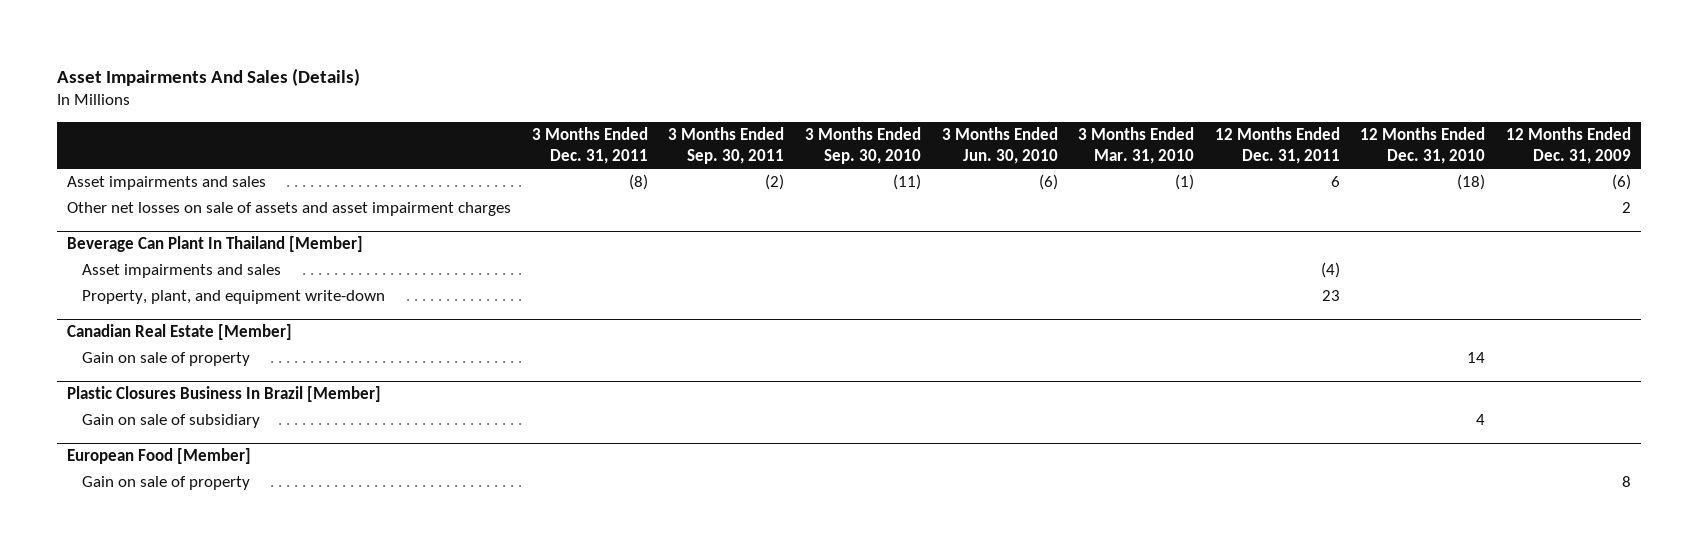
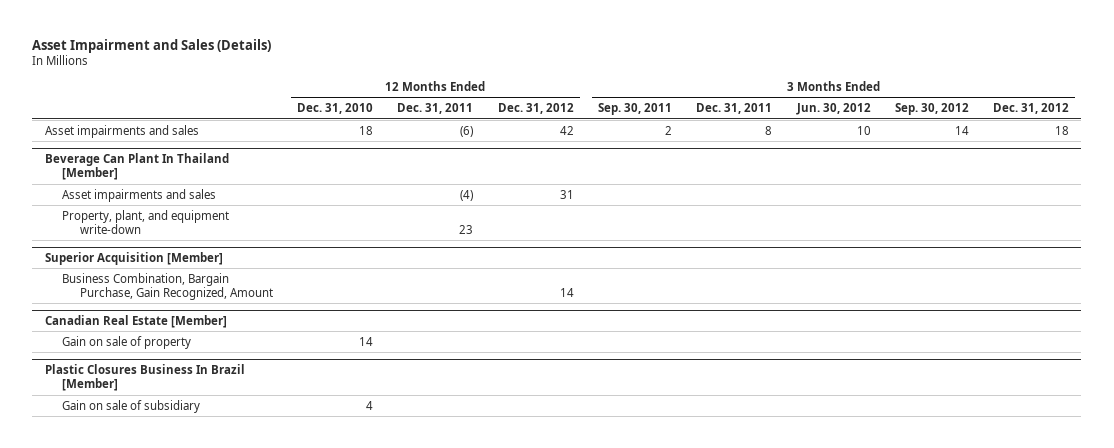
[57,67,361,86] Asset Impairments And Sales (Details) -> [32,38,272,53] Asset Impairment and Sales (Details)
[805,127,922,164] 3 Months Ended Sep. 30, 2010 -> none
[941,127,1058,164] 3 Months Ended Jun. 30, 2010 -> none
[1078,127,1195,164] 3 Months Ended Mar. 31, 2010 -> none
[1505,127,1631,164] 12 Months Ended Dec. 31, 2009 -> none
none -> [497,103,574,115] Dec. 31, 2012
none -> [795,103,871,116] Jun. 30, 2012
none -> [894,103,969,116] Sep. 30, 2012
none -> [993,103,1070,115] Dec. 31, 2012
[67,202,512,217] Other net losses on sale of assets and asset impairment charges -> none
[628,174,648,191] (8) -> [765,125,773,135] 8
[765,174,785,191] (2) -> [664,125,672,135] 2
[1330,176,1340,188] 6 -> [460,125,474,137] (6)
[1457,174,1486,191] (18) -> [359,125,374,135] 18
none -> [44,251,223,265] Superior Acquisition [Member]
none -> [62,272,273,300] Business Combination, Bargain Purchase, Gain Recognized, Amount
[67,448,252,465] European Food [Member] -> none
[82,476,251,491] Gain on sale of property -> none

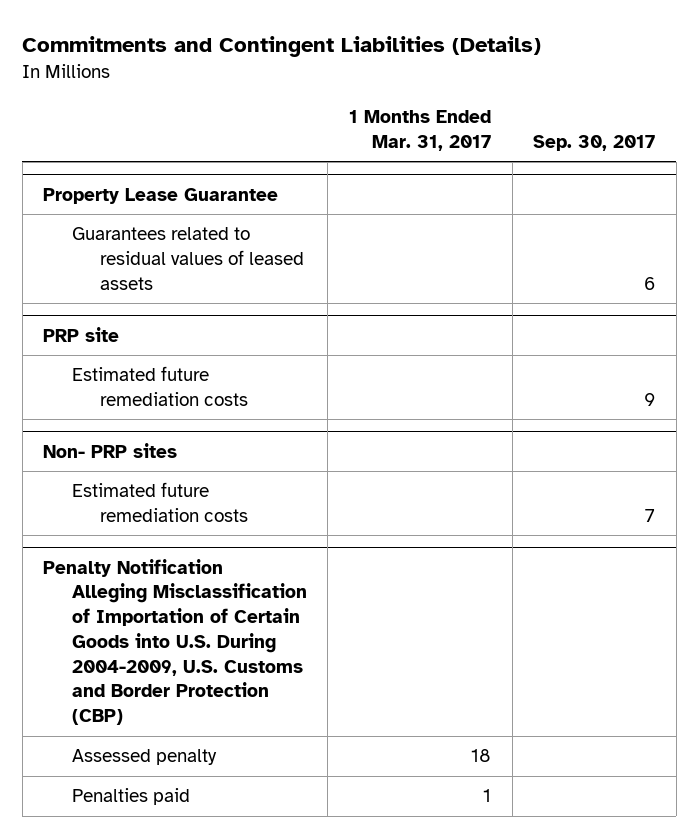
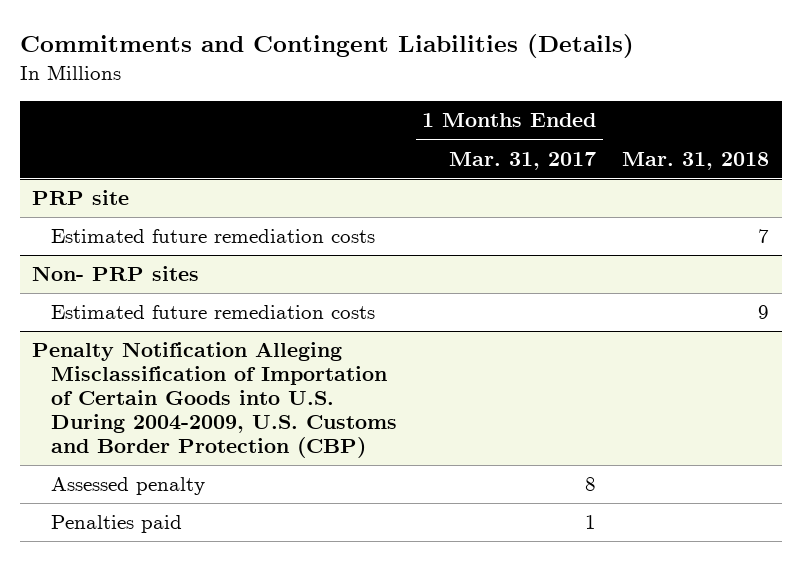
[533,134,656,151] Sep. 30, 2017 -> none
none -> [621,151,769,170] Mar. 31, 2018
[43,187,279,204] Property Lease Guarantee -> none
[71,227,305,290] Guarantees related to residual values of leased assets -> none
[471,749,492,763] 18 -> [585,477,597,492] 8

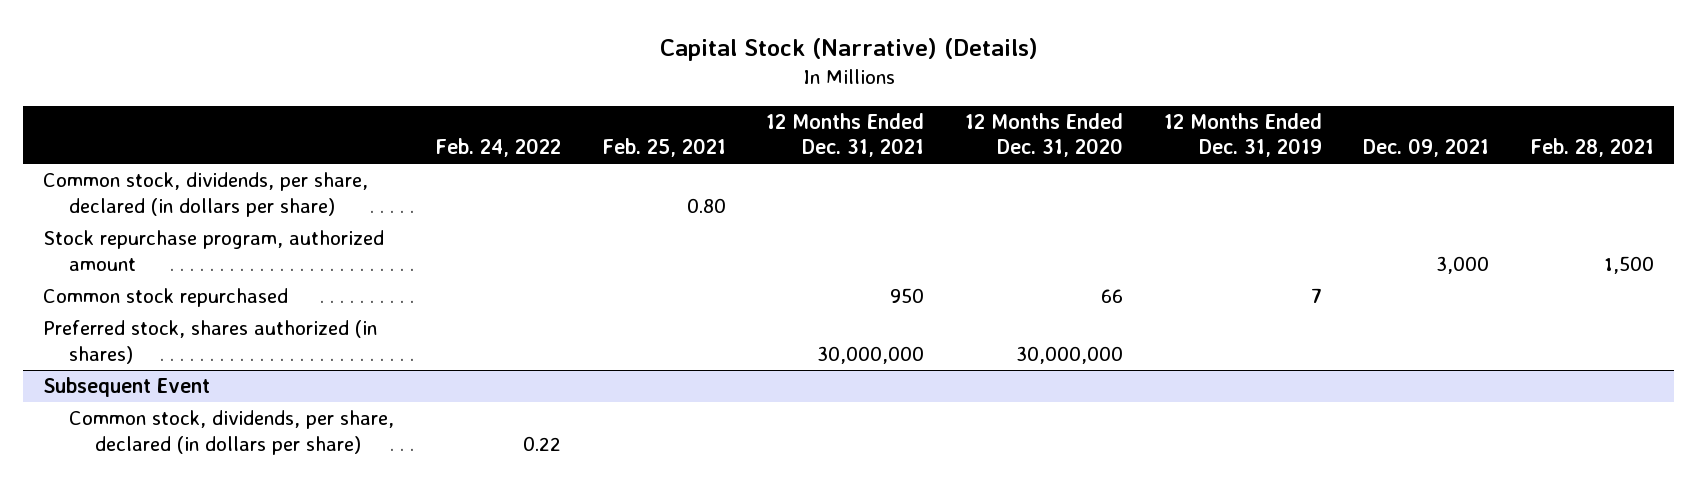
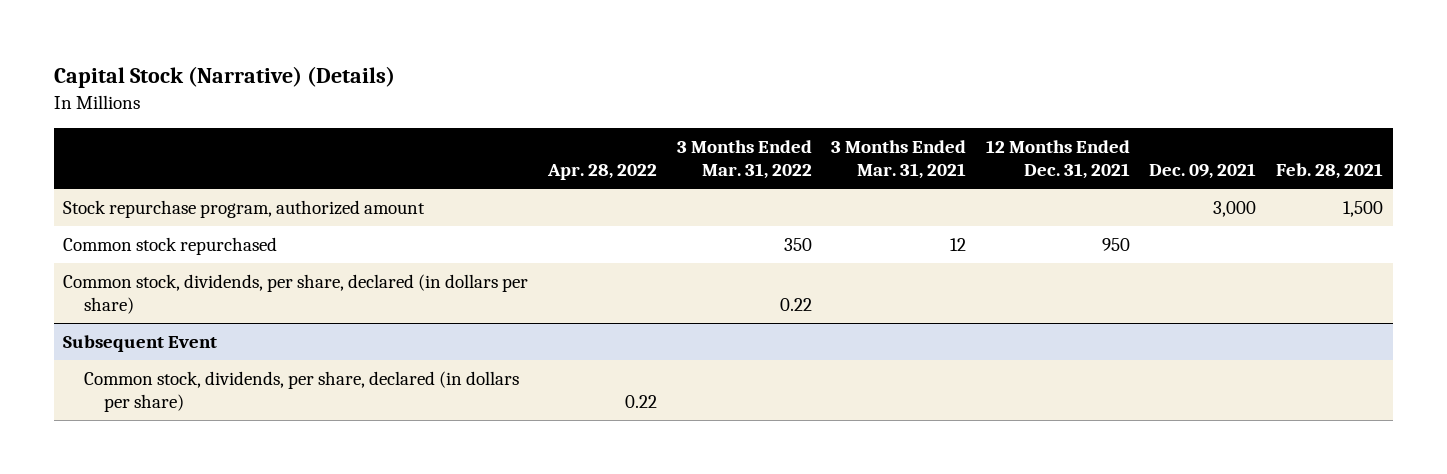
[434,138,561,158] Feb. 24, 2022 -> none
[601,138,726,158] Feb. 25, 2021 -> none
[965,112,1124,158] 12 Months Ended Dec. 31, 2020 -> none
[1164,112,1323,158] 12 Months Ended Dec. 31, 2019 -> none
none -> [547,163,658,180] Apr. 28, 2022
none -> [676,140,812,179] 3 Months Ended Mar. 31, 2022
none -> [831,140,967,179] 3 Months Ended Mar. 31, 2021
[43,320,378,364] Preferred stock, shares authorized (in shares) -> none
[43,172,369,217] Common stock, dividends, per share, declared (in dollars per share) -> [63,274,529,314] Common stock, dividends, per share, declared (in dollars per share)

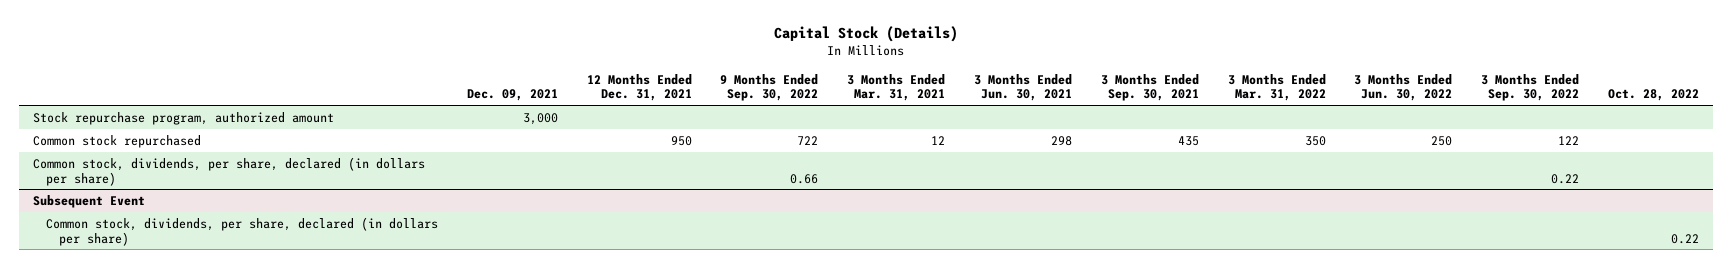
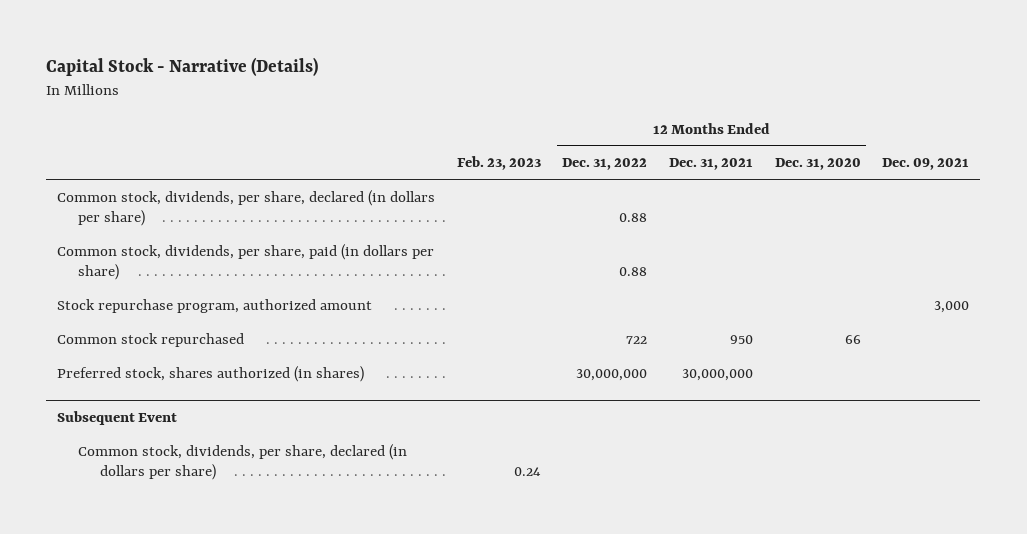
[774,26,959,43] Capital Stock (Details) -> [46,57,319,77] Capital Stock - Narrative (Details)
[720,73,819,102] 9 Months Ended Sep. 30, 2022 -> none
[847,73,946,102] 3 Months Ended Mar. 31, 2021 -> none
[974,73,1073,102] 3 Months Ended Jun. 30, 2021 -> none
[1100,73,1199,102] 3 Months Ended Sep. 30, 2021 -> none
[1227,73,1326,102] 3 Months Ended Mar. 31, 2022 -> none
[1354,73,1453,102] 3 Months Ended Jun. 30, 2022 -> none
[1481,73,1580,102] 3 Months Ended Sep. 30, 2022 -> none
[1608,89,1700,102] Oct. 28, 2022 -> none
none -> [456,156,541,171] Feb. 23, 2023
none -> [562,158,648,171] Dec. 31, 2022
none -> [774,158,861,171] Dec. 31, 2020
[33,156,426,186] Common stock, dividends, per share, declared (in dollars per share) -> [57,189,436,226] Common stock, dividends, per share, declared (in dollars per share)
none -> [57,243,435,280] Common stock, dividends, per share, paid (in dollars per share)
none -> [57,365,365,382] Preferred stock, shares authorized (in shares)

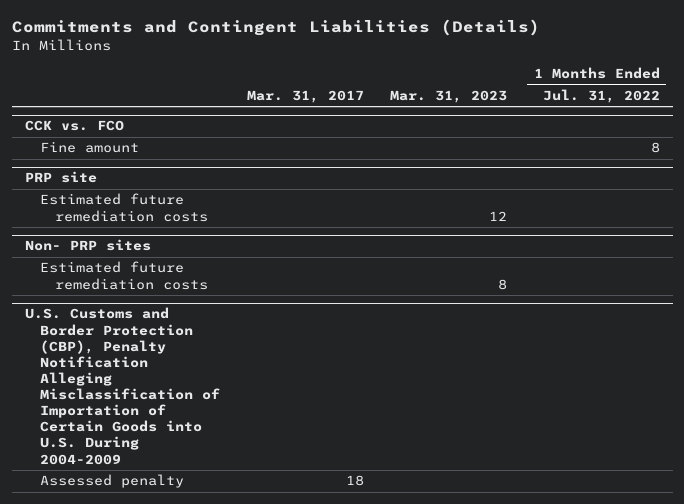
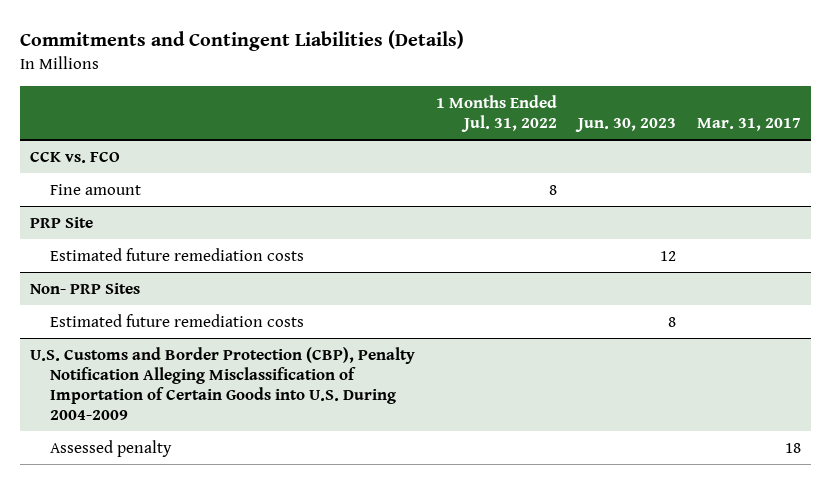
[390,90,508,104] Mar. 31, 2023 -> none
none -> [574,117,676,132] Jun. 30, 2023
[24,171,97,184] PRP site -> [30,216,94,228] PRP Site
[24,239,151,252] Non- PRP sites -> [30,282,141,294] Non- PRP Sites

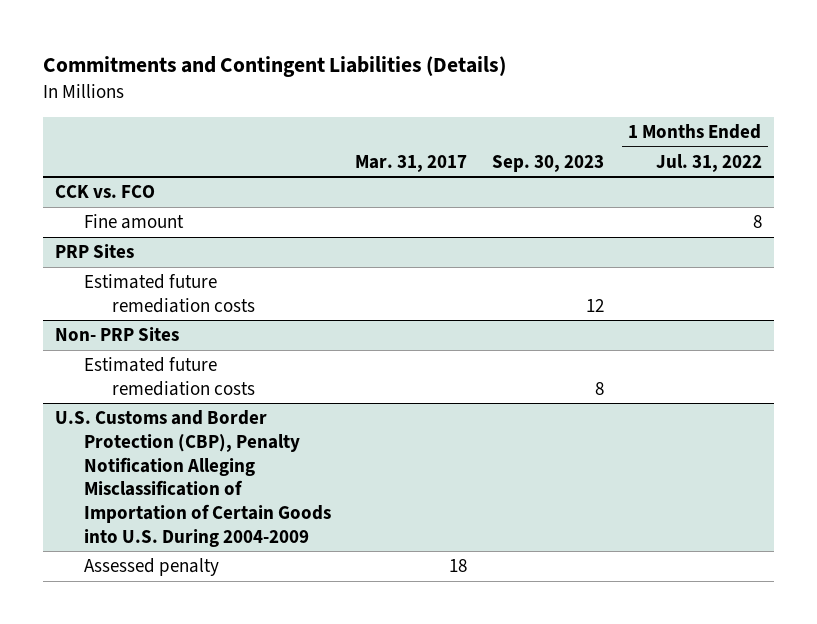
[574,117,676,132] Jun. 30, 2023 -> none
none -> [491,154,604,172] Sep. 30, 2023
[30,216,94,228] PRP Site -> [55,244,135,259] PRP Sites

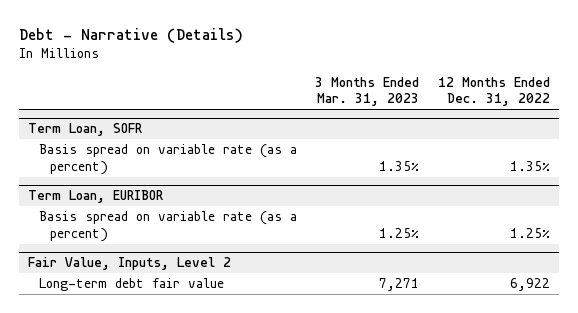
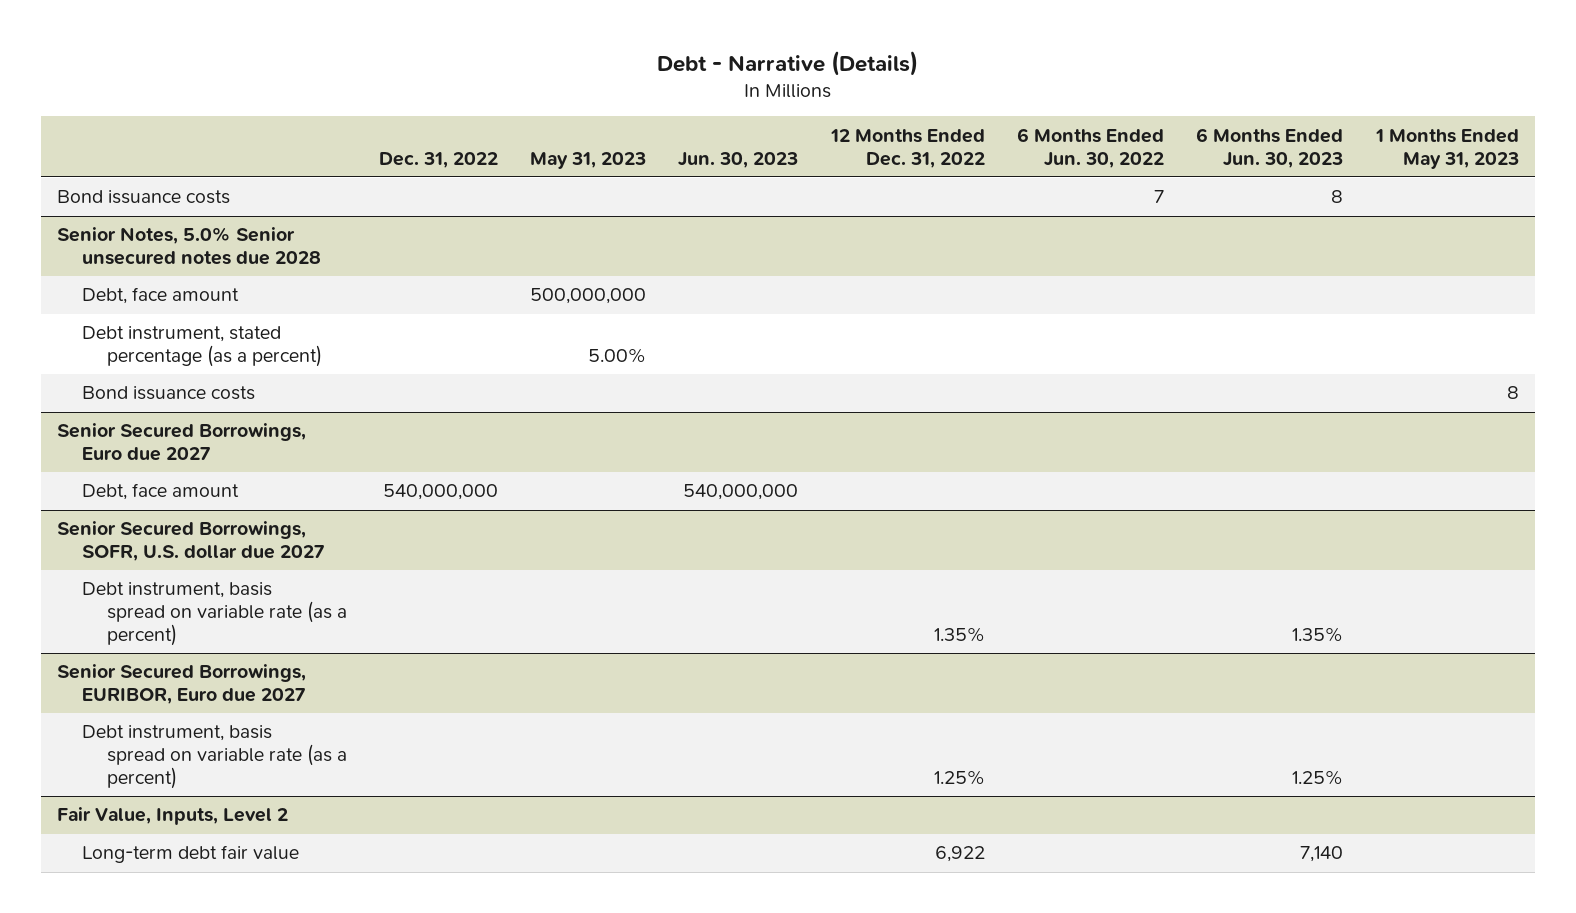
[315,76,420,107] 3 Months Ended Mar. 31, 2023 -> none
none -> [378,151,498,168] Dec. 31, 2022
none -> [530,151,647,169] May 31, 2023
none -> [678,151,799,168] Jun. 30, 2023
none -> [1017,127,1165,168] 6 Months Ended Jun. 30, 2022
none -> [1196,127,1344,168] 6 Months Ended Jun. 30, 2023
none -> [1374,128,1519,169] 1 Months Ended May 31, 2023
[28,123,143,137] Term Loan, SOFR -> none
[38,144,297,175] Basis spread on variable rate (as a percent) -> none
[28,190,164,204] Term Loan, EURIBOR -> none
[38,211,297,242] Basis spread on variable rate (as a percent) -> none
none -> [56,190,230,205] Bond issuance costs
none -> [56,227,321,266] Senior Notes, 5.0% Senior unsecured notes due 2028
none -> [81,287,239,305] Debt, face amount
none -> [81,326,322,368] Debt instrument, stated percentage (as a percent)
none -> [81,386,255,401] Bond issuance costs
none -> [56,423,306,462] Senior Secured Borrowings, Euro due 2027
none -> [81,483,239,501] Debt, face amount
none -> [56,521,325,562] Senior Secured Borrowings, SOFR, U.S. dollar due 2027
none -> [81,582,347,646] Debt instrument, basis spread on variable rate (as a percent)
none -> [56,664,306,705] Senior Secured Borrowings, EURIBOR, Euro due 2027
none -> [81,725,347,789] Debt instrument, basis spread on variable rate (as a percent)

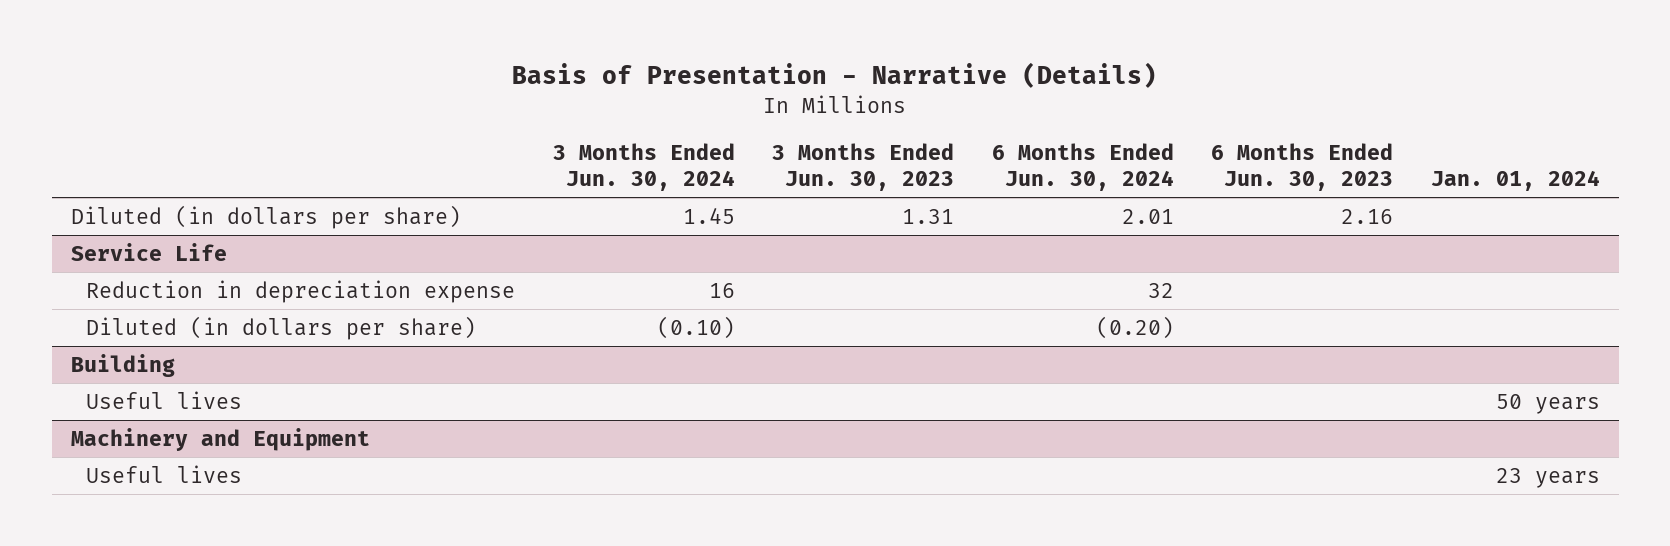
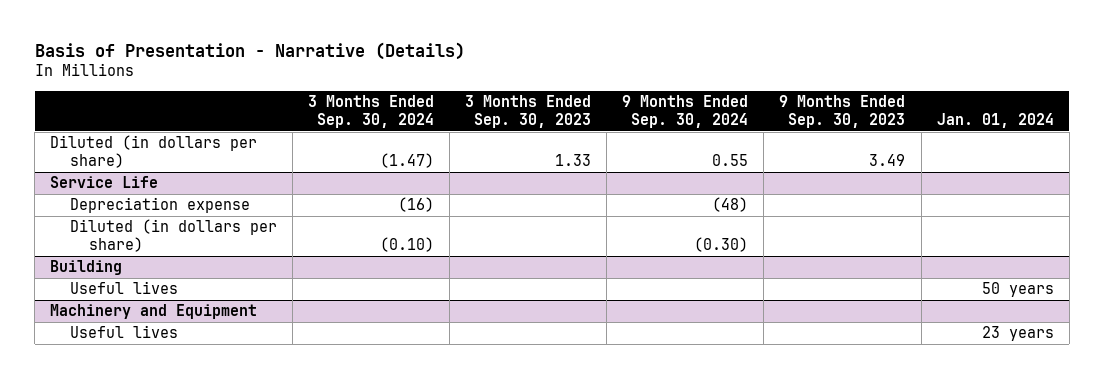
[552,142,735,192] 3 Months Ended Jun. 30, 2024 -> none
[772,142,955,192] 3 Months Ended Jun. 30, 2023 -> none
[991,142,1174,192] 6 Months Ended Jun. 30, 2024 -> none
[1211,142,1394,192] 6 Months Ended Jun. 30, 2023 -> none
none -> [307,94,434,128] 3 Months Ended Sep. 30, 2024
none -> [465,94,592,128] 3 Months Ended Sep. 30, 2023
none -> [622,94,749,128] 9 Months Ended Sep. 30, 2024
none -> [779,94,906,128] 9 Months Ended Sep. 30, 2023
[86,279,516,303] Reduction in depreciation expense -> [69,197,250,214] Depreciation expense

